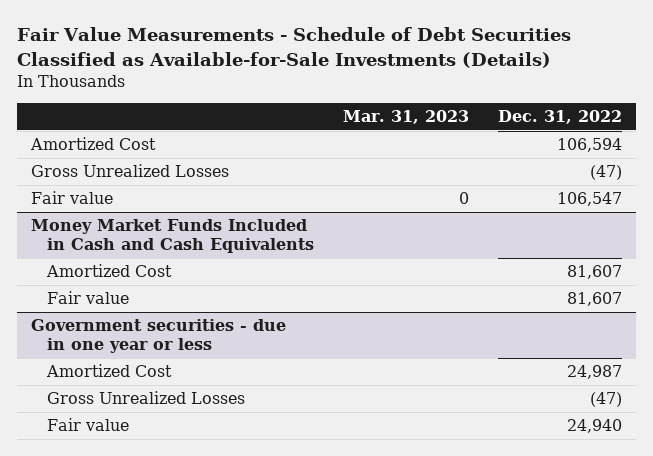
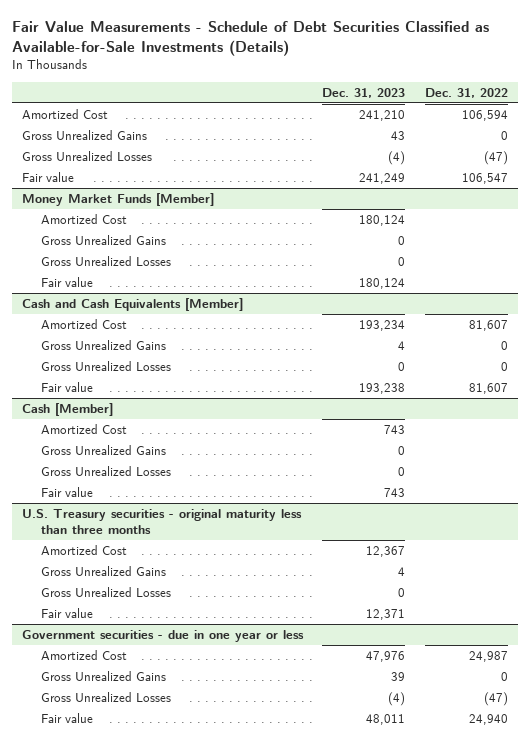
[342,110,469,125] Mar. 31, 2023 -> none
none -> [322,87,406,98] Dec. 31, 2023
none -> [22,129,148,140] Gross Unrealized Gains
none -> [22,192,215,206] Money Market Funds [Member]
none -> [40,213,127,224] Amortized Cost
none -> [40,234,166,245] Gross Unrealized Gains
none -> [40,255,171,266] Gross Unrealized Losses
none -> [40,276,93,287] Fair value
[31,219,314,254] Money Market Funds Included in Cash and Cash Equivalents -> [22,297,244,311] Cash and Cash Equivalents [Member]
none -> [40,339,166,350] Gross Unrealized Gains
none -> [40,360,171,371] Gross Unrealized Losses
none -> [22,402,114,416] Cash [Member]
none -> [40,423,127,434] Amortized Cost
none -> [40,444,166,455] Gross Unrealized Gains
none -> [40,465,171,476] Gross Unrealized Losses
none -> [40,486,93,497] Fair value
none -> [22,508,303,534] U.S. Treasury securities - original maturity less than three months
none -> [40,544,127,555] Amortized Cost
none -> [40,565,166,576] Gross Unrealized Gains
none -> [40,586,171,597] Gross Unrealized Losses
none -> [40,607,93,618] Fair value
none -> [40,670,166,681] Gross Unrealized Gains

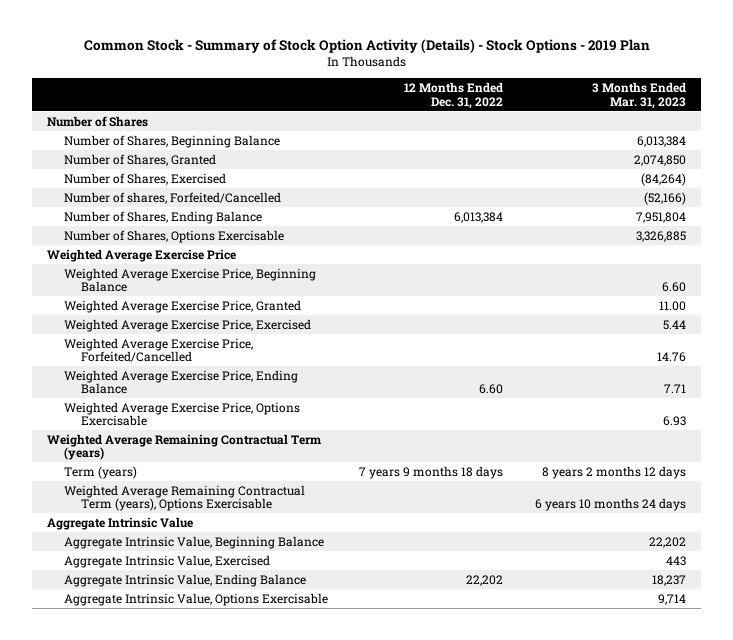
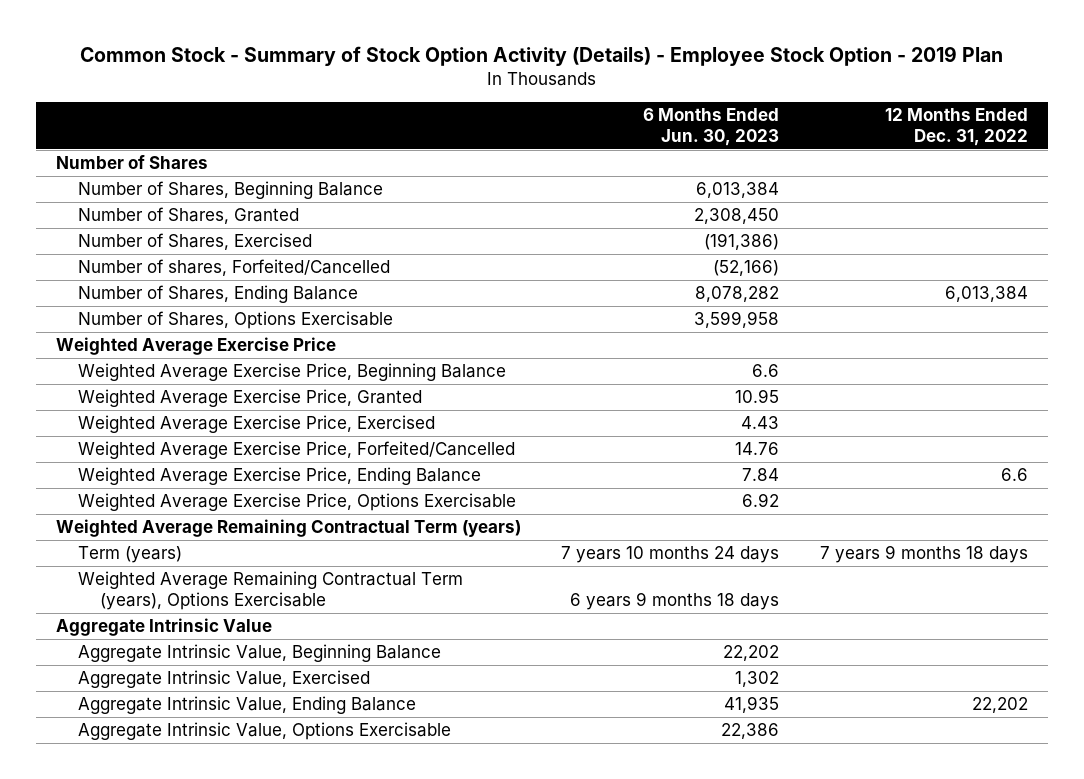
[83,39,650,54] Common Stock - Summary of Stock Option Activity (Details) - Stock Options - 2019 Plan -> [79,45,1003,66] Common Stock - Summary of Stock Option Activity (Details) - Employee Stock Option - 2019 Plan
[591,81,686,109] 3 Months Ended Mar. 31, 2023 -> none
none -> [643,108,780,146] 6 Months Ended Jun. 30, 2023
[479,384,504,395] 6.60 -> [1000,468,1028,482] 6.6

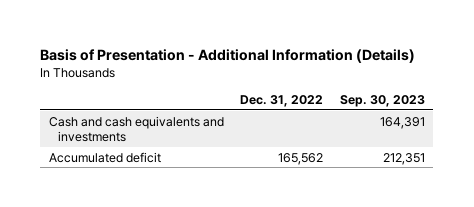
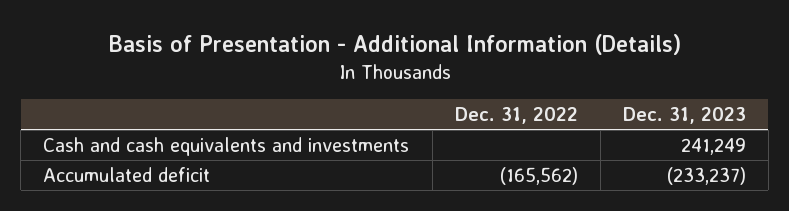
[339,95,425,108] Sep. 30, 2023 -> none
none -> [622,107,746,125] Dec. 31, 2023
[278,152,324,165] 165,562 -> [499,166,578,185] (165,562)

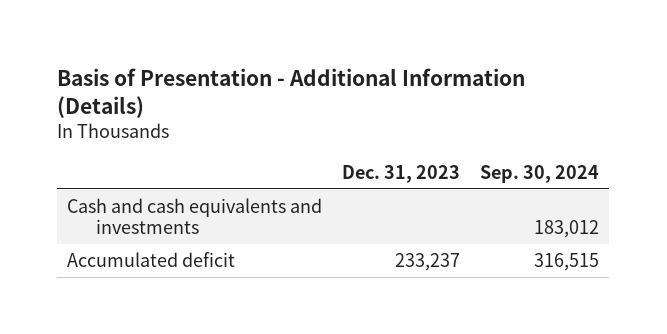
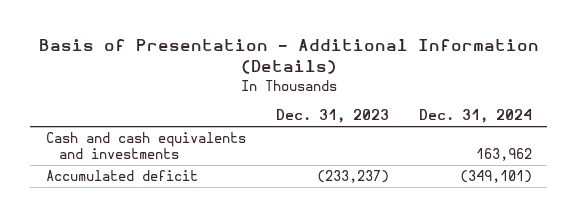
[480,165,600,184] Sep. 30, 2024 -> none
none -> [419,109,533,124] Dec. 31, 2024
[395,253,461,272] 233,237 -> [316,170,389,184] (233,237)

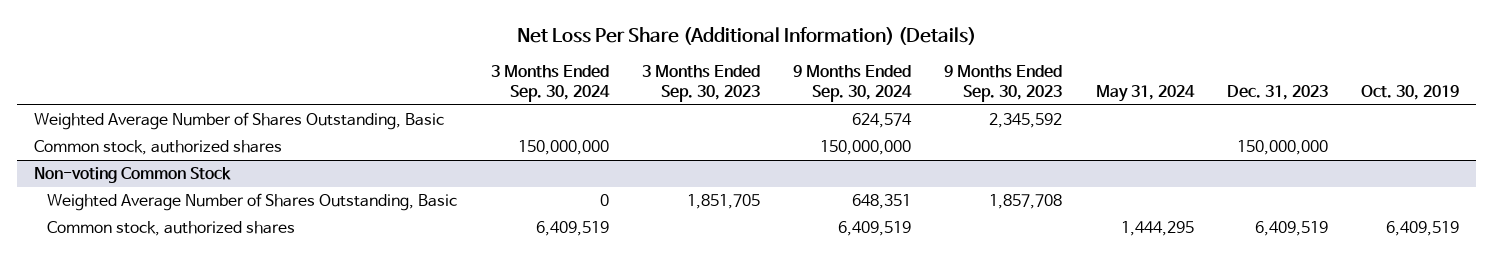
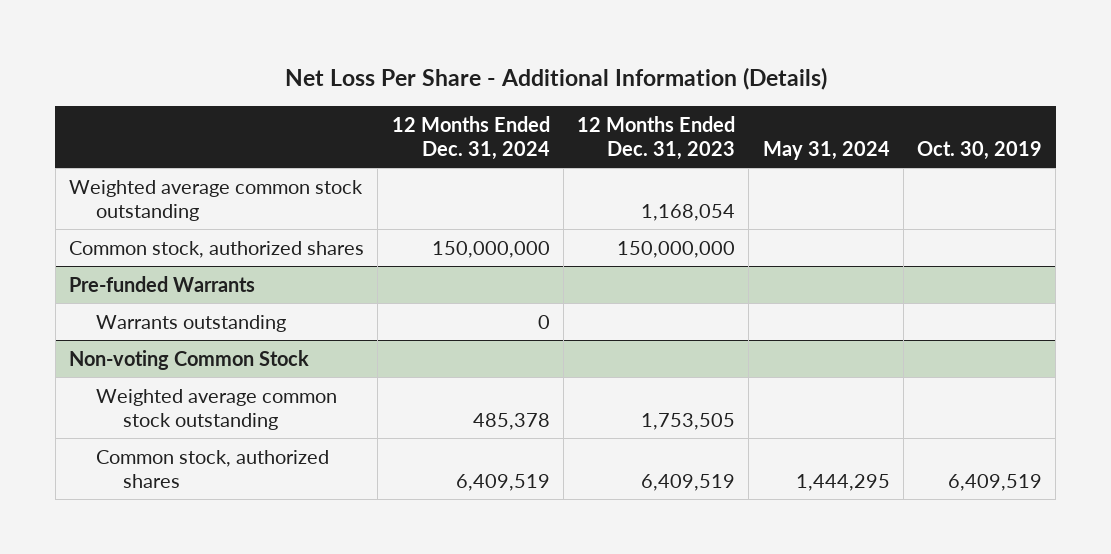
[516,27,976,46] Net Loss Per Share (Additional Information) (Details) -> [284,67,827,91] Net Loss Per Share - Additional Information (Details)
[490,65,610,103] 3 Months Ended Sep. 30, 2024 -> none
[641,65,760,103] 3 Months Ended Sep. 30, 2023 -> none
[793,65,913,103] 9 Months Ended Sep. 30, 2024 -> none
[944,65,1063,103] 9 Months Ended Sep. 30, 2023 -> none
[1227,85,1329,101] Dec. 31, 2023 -> none
none -> [391,115,550,160] 12 Months Ended Dec. 31, 2024
none -> [577,115,736,160] 12 Months Ended Dec. 31, 2023
[34,112,445,131] Weighted Average Number of Shares Outstanding, Basic -> [68,179,363,221] Weighted average common stock outstanding
none -> [68,275,255,292] Pre-funded Warrants
none -> [95,314,286,332] Warrants outstanding
[47,193,458,212] Weighted Average Number of Shares Outstanding, Basic -> [95,388,337,430] Weighted average common stock outstanding

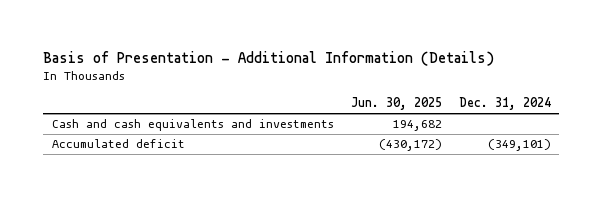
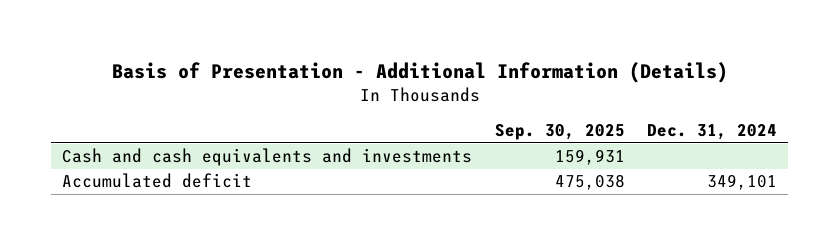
[350,97,442,111] Jun. 30, 2025 -> none
none -> [494,124,625,141] Sep. 30, 2025
[487,139,551,152] (349,101) -> [706,174,777,191] 349,101

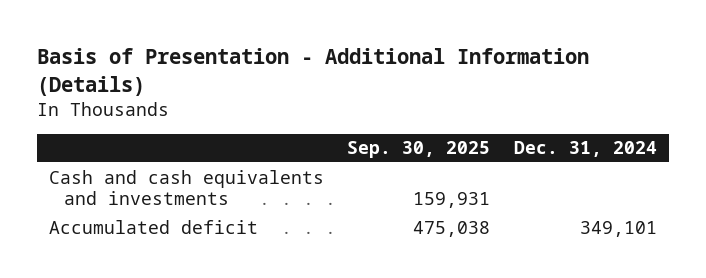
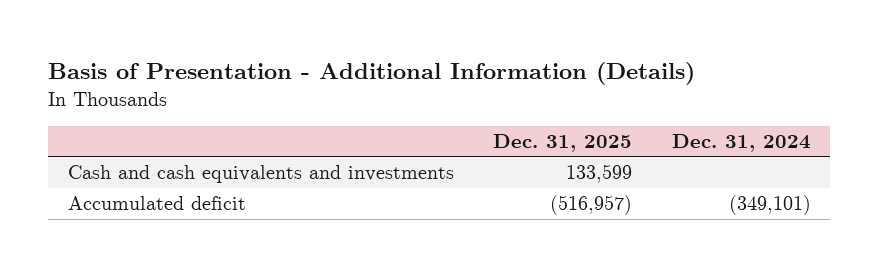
[347,141,491,159] Sep. 30, 2025 -> none
none -> [493,133,633,152] Dec. 31, 2025
[580,220,658,237] 349,101 -> [728,195,811,216] (349,101)

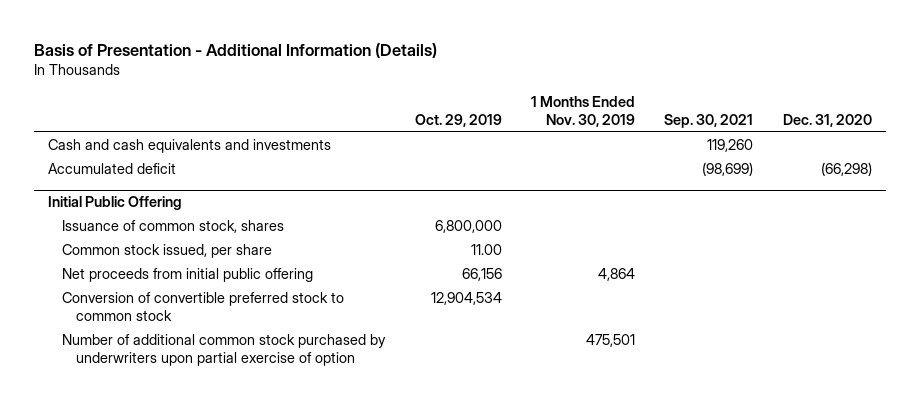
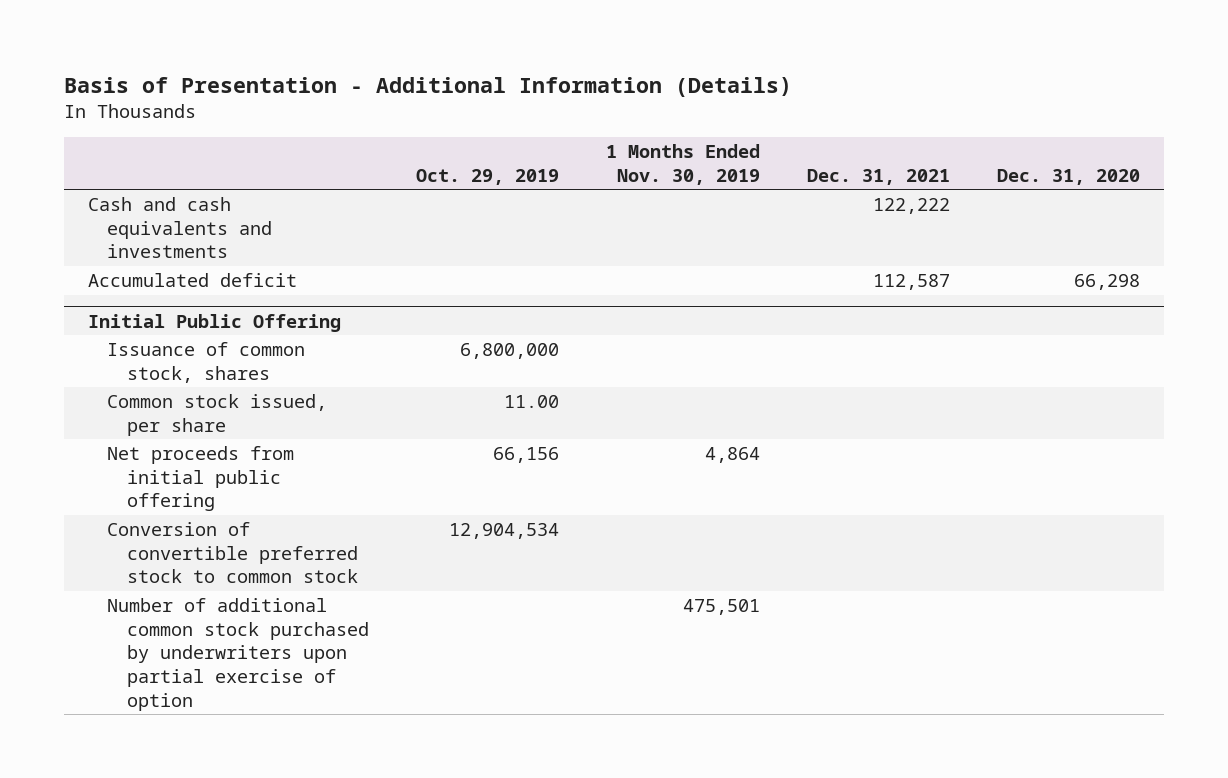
[664,113,754,128] Sep. 30, 2021 -> none
none -> [806,168,950,185] Dec. 31, 2021
[820,162,872,177] (66,298) -> [1074,274,1141,291] 66,298

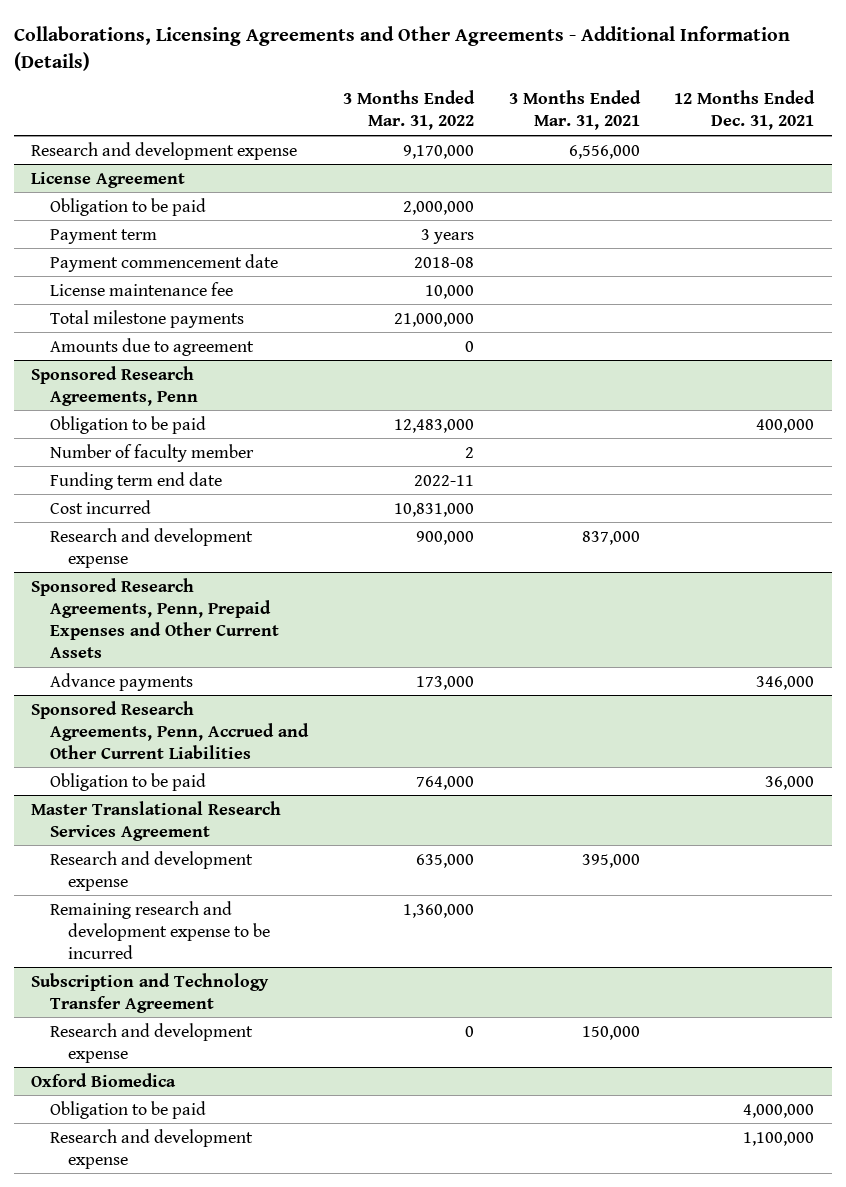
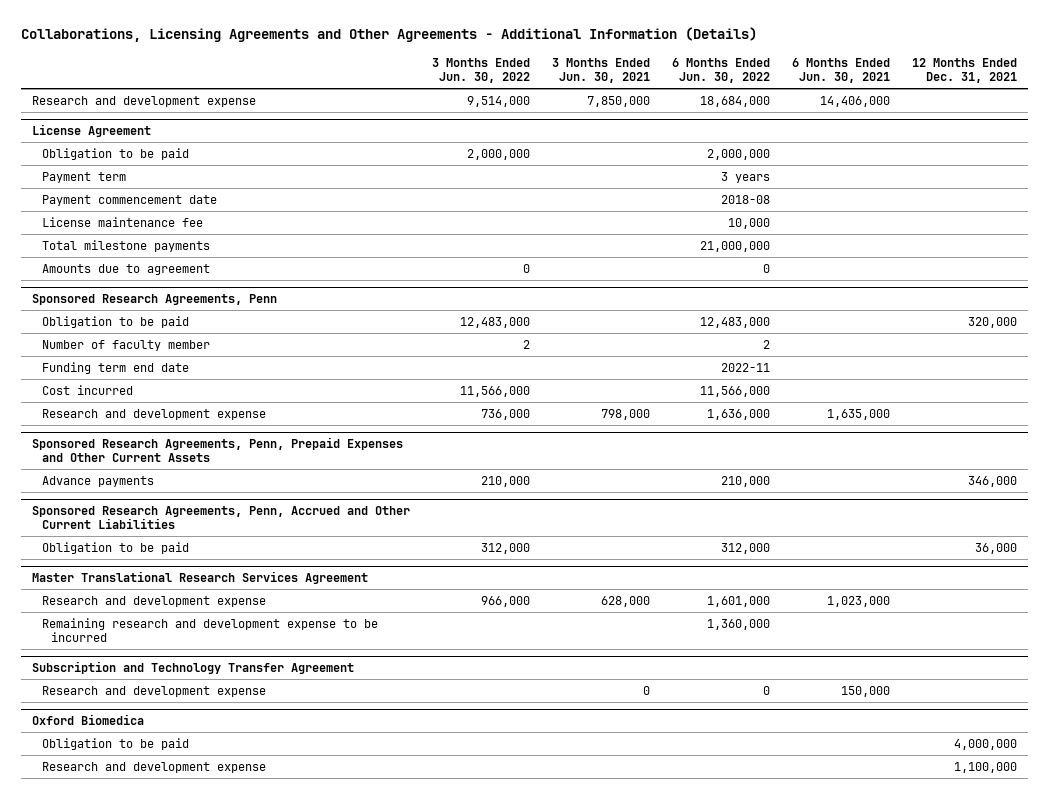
[342,90,475,131] 3 Months Ended Mar. 31, 2022 -> none
[508,90,641,131] 3 Months Ended Mar. 31, 2021 -> none
none -> [432,57,531,84] 3 Months Ended Jun. 30, 2022
none -> [552,57,651,84] 3 Months Ended Jun. 30, 2021
none -> [672,57,771,84] 6 Months Ended Jun. 30, 2022
none -> [792,57,891,84] 6 Months Ended Jun. 30, 2021
[756,418,815,433] 400,000 -> [968,316,1018,328] 320,000

